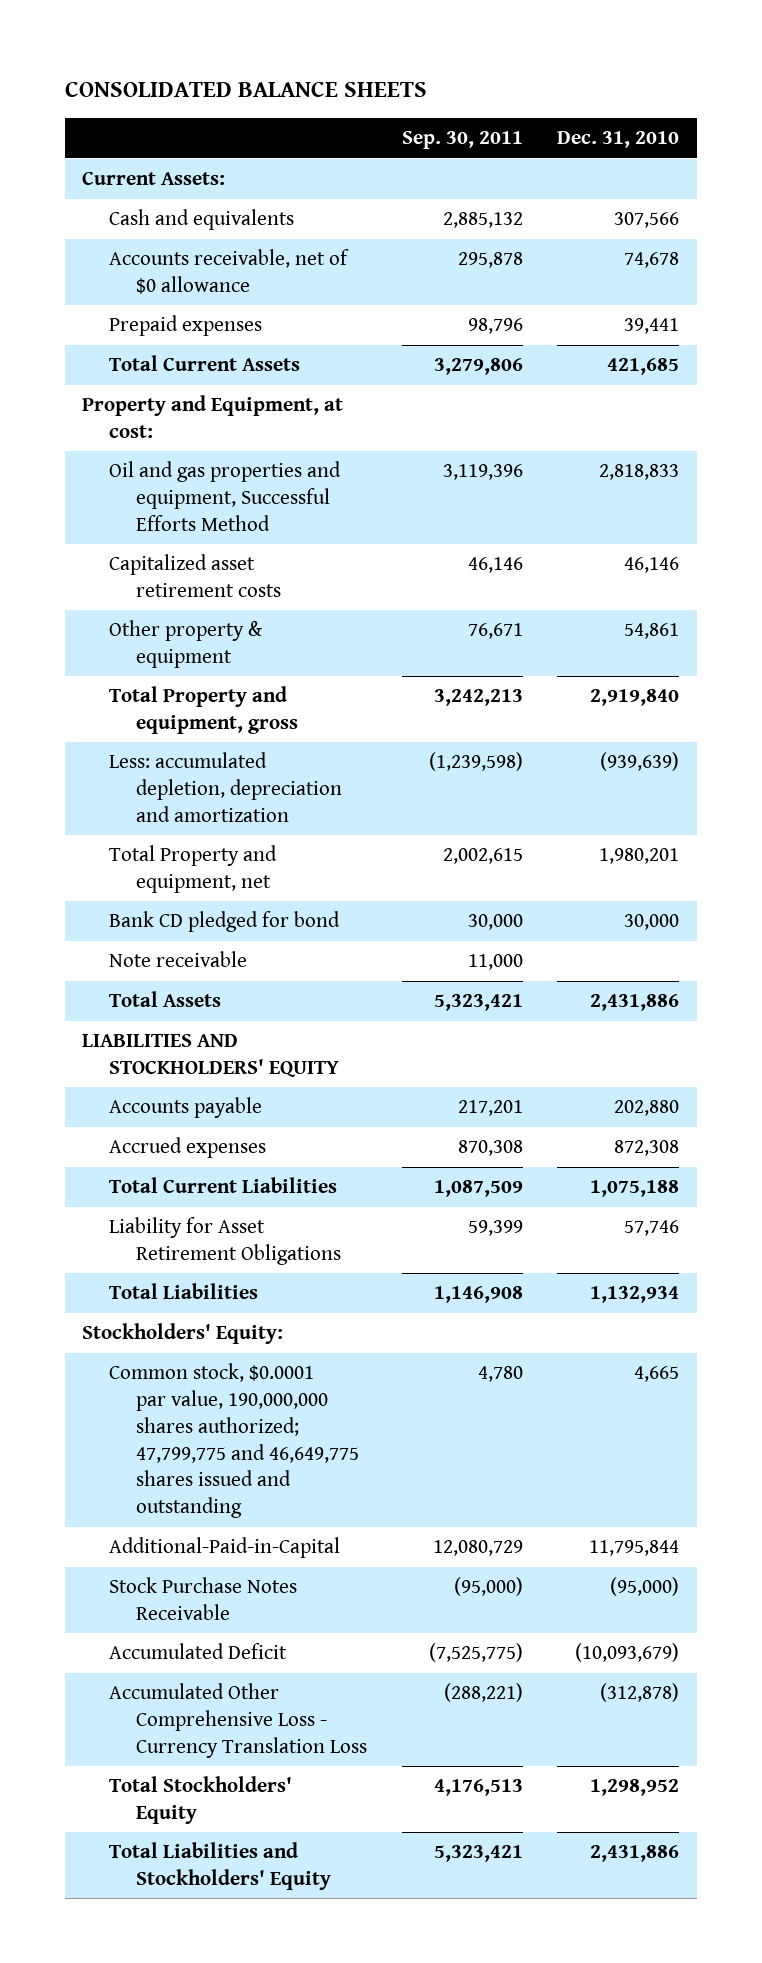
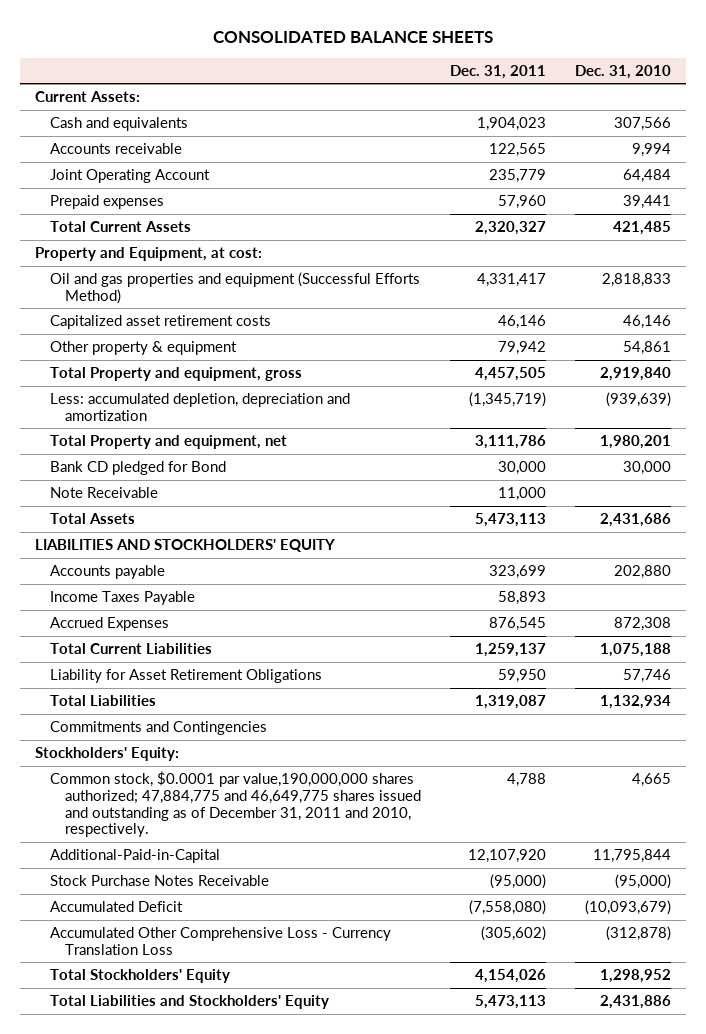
[401,131,523,150] Sep. 30, 2011 -> none
none -> [450,64,547,79] Dec. 31, 2011
[109,249,350,295] Accounts receivable, net of $0 allowance -> [50,143,183,155] Accounts receivable
[624,252,680,269] 74,678 -> [632,143,672,158] 9,994
none -> [50,169,211,184] Joint Operating Account
[607,358,680,376] 421,685 -> [613,221,672,236] 421,485
[109,461,342,531] Oil and gas properties and equipment, Successful Efforts Method -> [50,272,421,304] Oil and gas properties and equipment (Successful Efforts Method)
[109,911,341,933] Bank CD pledged for bond -> [50,461,227,476] Bank CD pledged for Bond
[109,951,248,968] Note receivable -> [50,487,159,499] Note Receivable
[590,994,680,1012] 2,431,886 -> [600,513,672,528] 2,431,686
none -> [50,591,196,606] Income Taxes Payable
[109,1137,267,1159] Accrued expenses -> [50,617,170,632] Accrued Expenses
none -> [50,721,268,736] Commitments and Contingencies
[109,1363,360,1519] Common stock, $0.0001 par value, 190,000,000 shares authorized; 47,799,775 and 46,649,775 shares issued and outstanding -> [50,771,421,838] Common stock, $0.0001 par value,190,000,000 shares authorized; 47,884,775 and 46,649,775 shares issued and outstanding as of December 31, 2011 and 2010, respectively.

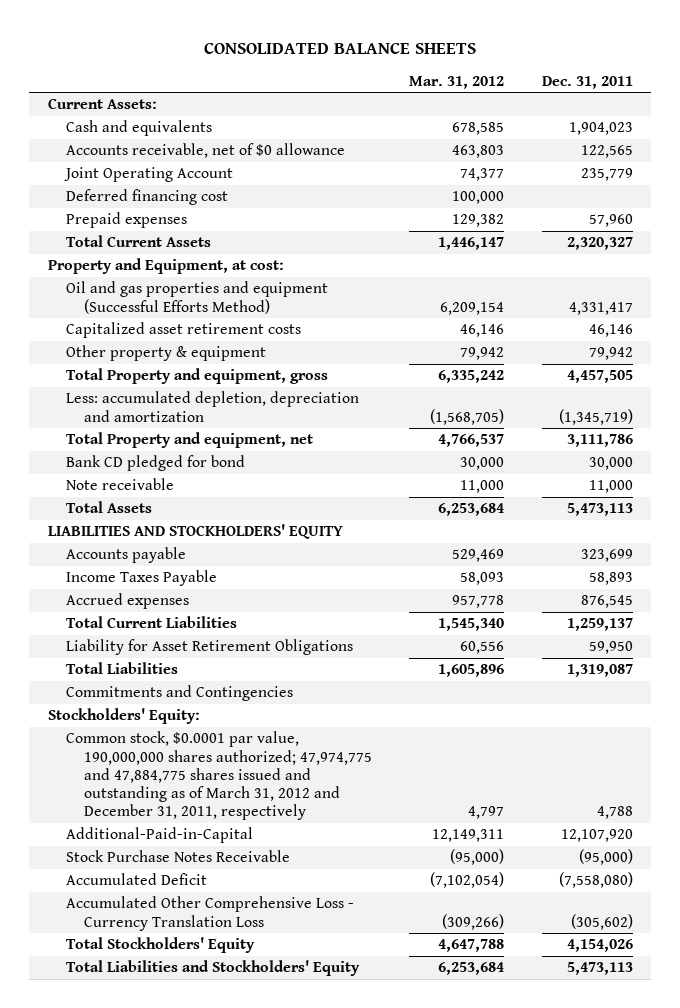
[575,64,672,79] Dec. 31, 2010 -> none
none -> [409,75,505,89] Mar. 31, 2012
[50,143,183,155] Accounts receivable -> [65,143,345,159] Accounts receivable, net of $0 allowance
none -> [65,189,228,206] Deferred financing cost
[50,461,227,476] Bank CD pledged for Bond -> [65,455,245,472] Bank CD pledged for bond
[50,487,159,499] Note Receivable -> [65,478,174,491] Note receivable
[50,617,170,632] Accrued Expenses -> [65,593,189,610] Accrued expenses
[50,771,421,838] Common stock, $0.0001 par value,190,000,000 shares authorized; 47,884,775 and 46,649,775 shares issued and outstanding as of December 31, 2011 and 2010, respectively. -> [65,731,373,821] Common stock, $0.0001 par value, 190,000,000 shares authorized; 47,974,775 and 47,884,775 shares issued and outstanding as of March 31, 2012 and December 31, 2011, respectively

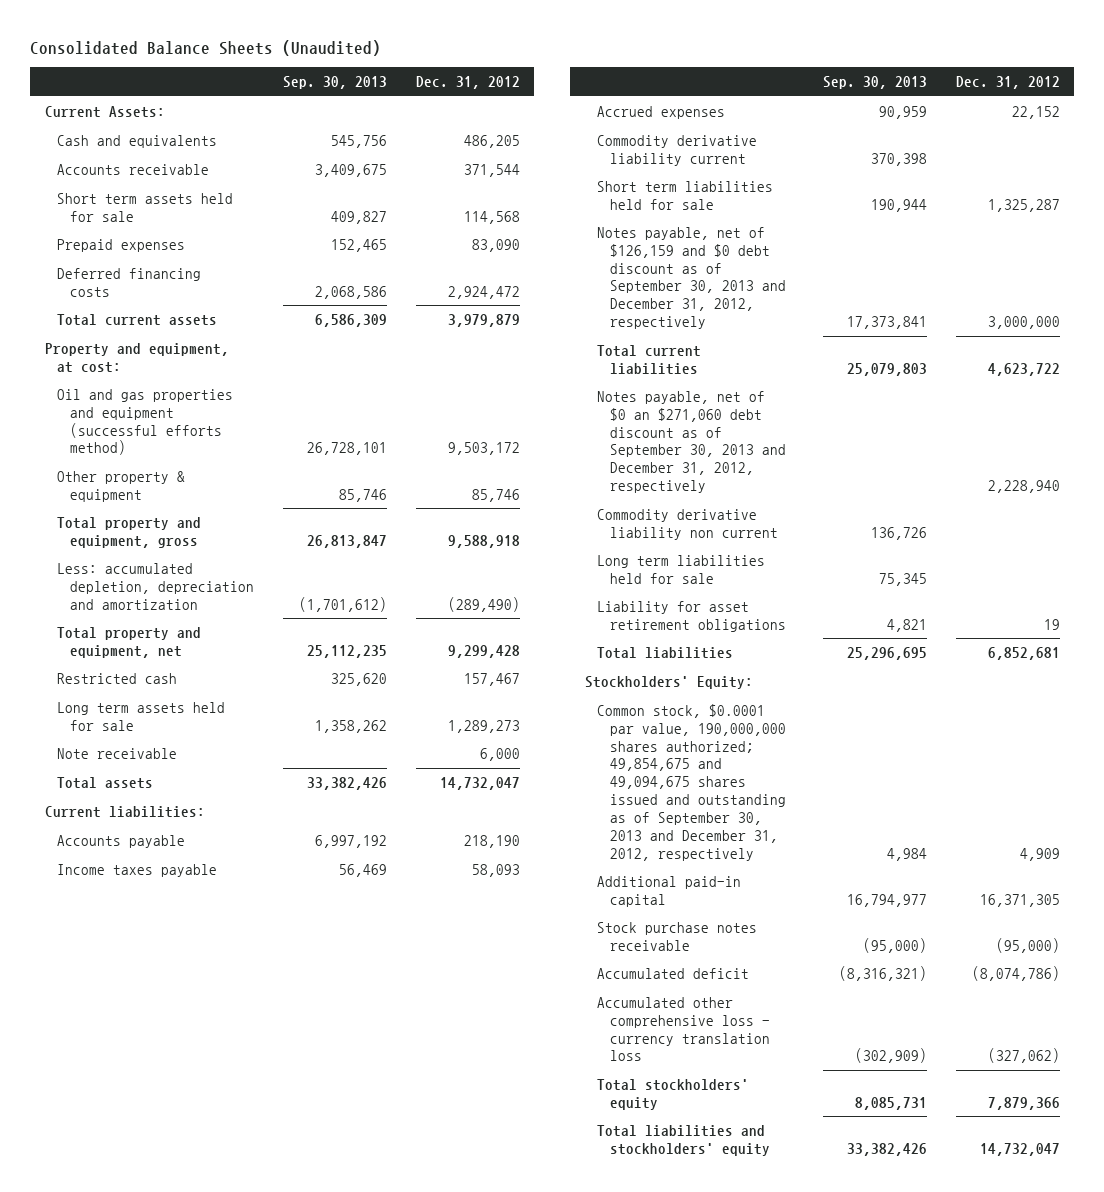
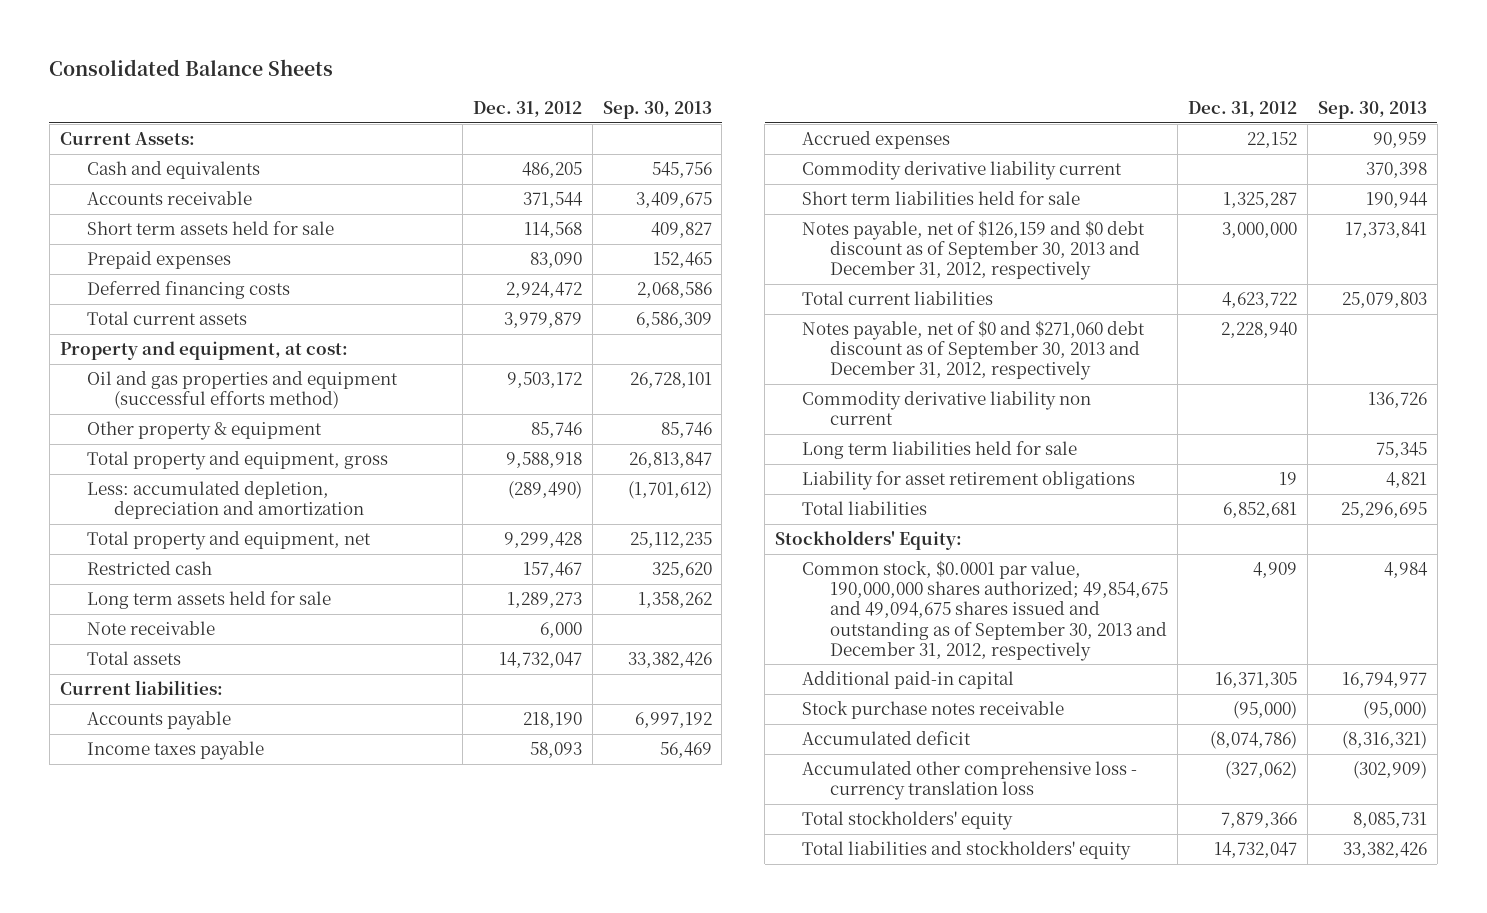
[30,39,382,56] Consolidated Balance Sheets (Unaudited) -> [49,58,334,76] Consolidated Balance Sheets
[597,390,787,494] Notes payable, net of $0 an $271,060 debt discount as of September 30, 2013 and December 31, 2012, respectively -> [802,320,1146,381] Notes payable, net of $0 and $271,060 debt discount as of September 30, 2013 and December 31, 2012, respectively

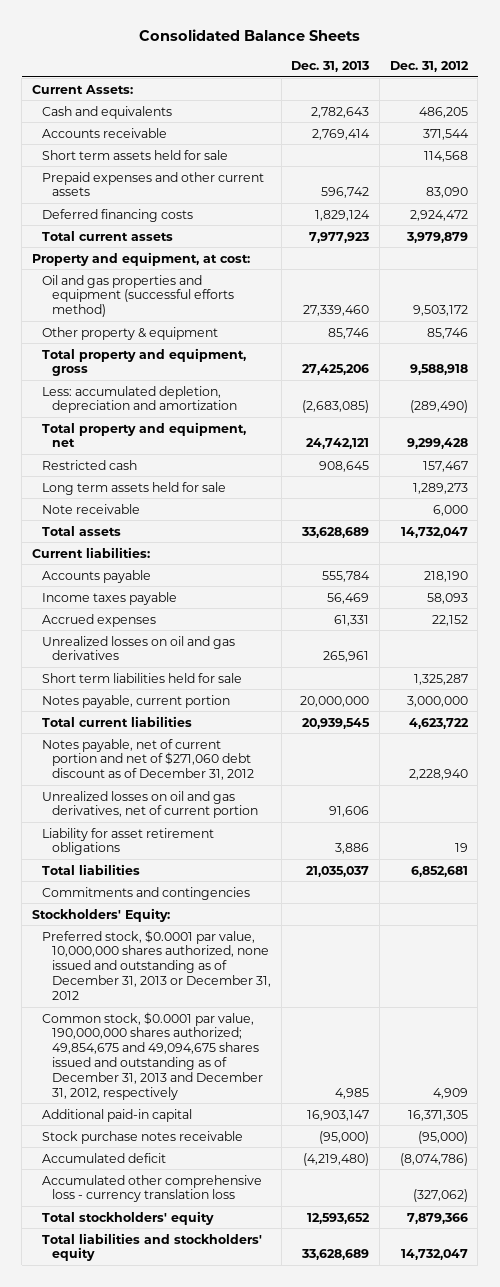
[602,101,712,120] Sep. 30, 2013 -> none
none -> [291,60,370,72] Dec. 31, 2013
[86,251,231,270] Prepaid expenses -> [41,171,264,197] Prepaid expenses and other current assets
[802,161,1123,181] Commodity derivative liability current -> [41,635,235,661] Unrealized losses on oil and gas derivatives
[802,220,1146,281] Notes payable, net of $126,159 and $0 debt discount as of September 30, 2013 and December 31, 2012, respectively -> [41,694,230,708] Notes payable, current portion
[802,441,1078,460] Long term liabilities held for sale -> none
[802,320,1146,381] Notes payable, net of $0 and $271,060 debt discount as of September 30, 2013 and December 31, 2012, respectively -> [41,738,255,781] Notes payable, net of current portion and net of $271,060 debt discount as of December 31, 2012
[802,391,1092,426] Commodity derivative liability non current -> [41,790,259,819] Unrealized losses on oil and gas derivatives, net of current portion
none -> [41,886,250,900] Commitments and contingencies
none -> [41,929,272,1000] Preferred stock, $0.0001 par value, 10,000,000 shares authorized, none issued and outstanding as of December 31, 2013 or December 31, 2012
[802,560,1168,661] Common stock, $0.0001 par value, 190,000,000 shares authorized; 49,854,675 and 49,094,675 shares issued and outstanding as of September 30, 2013 and December 31, 2012, respectively -> [41,1011,264,1100] Common stock, $0.0001 par value, 190,000,000 shares authorized; 49,854,675 and 49,094,675 shares issued and outstanding as of December 31, 2013 and December 31, 2012, respectively

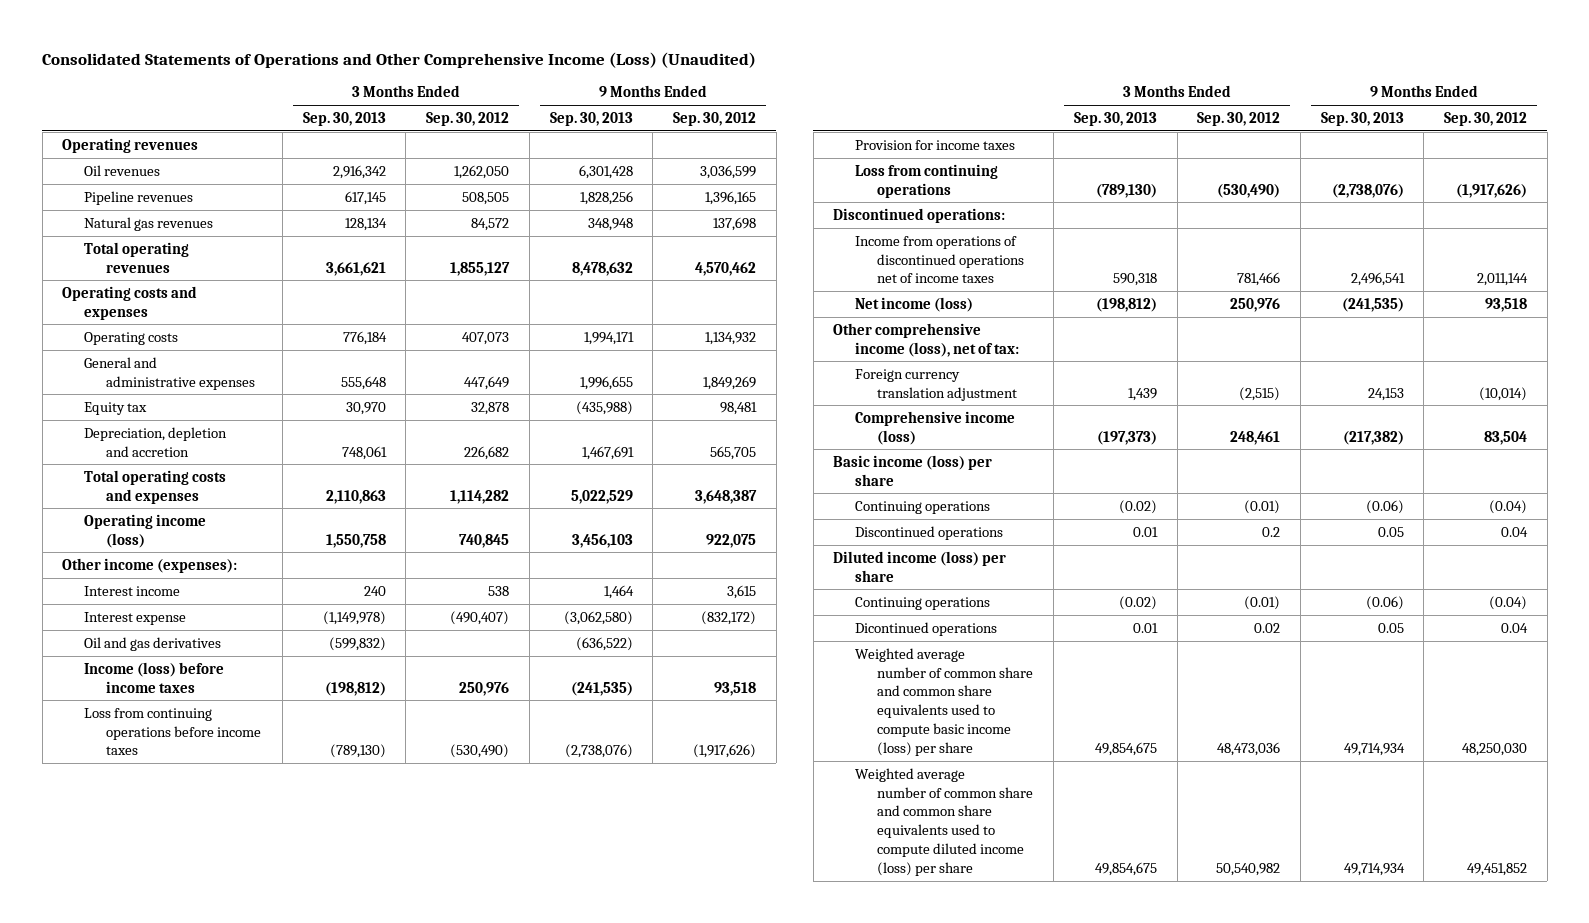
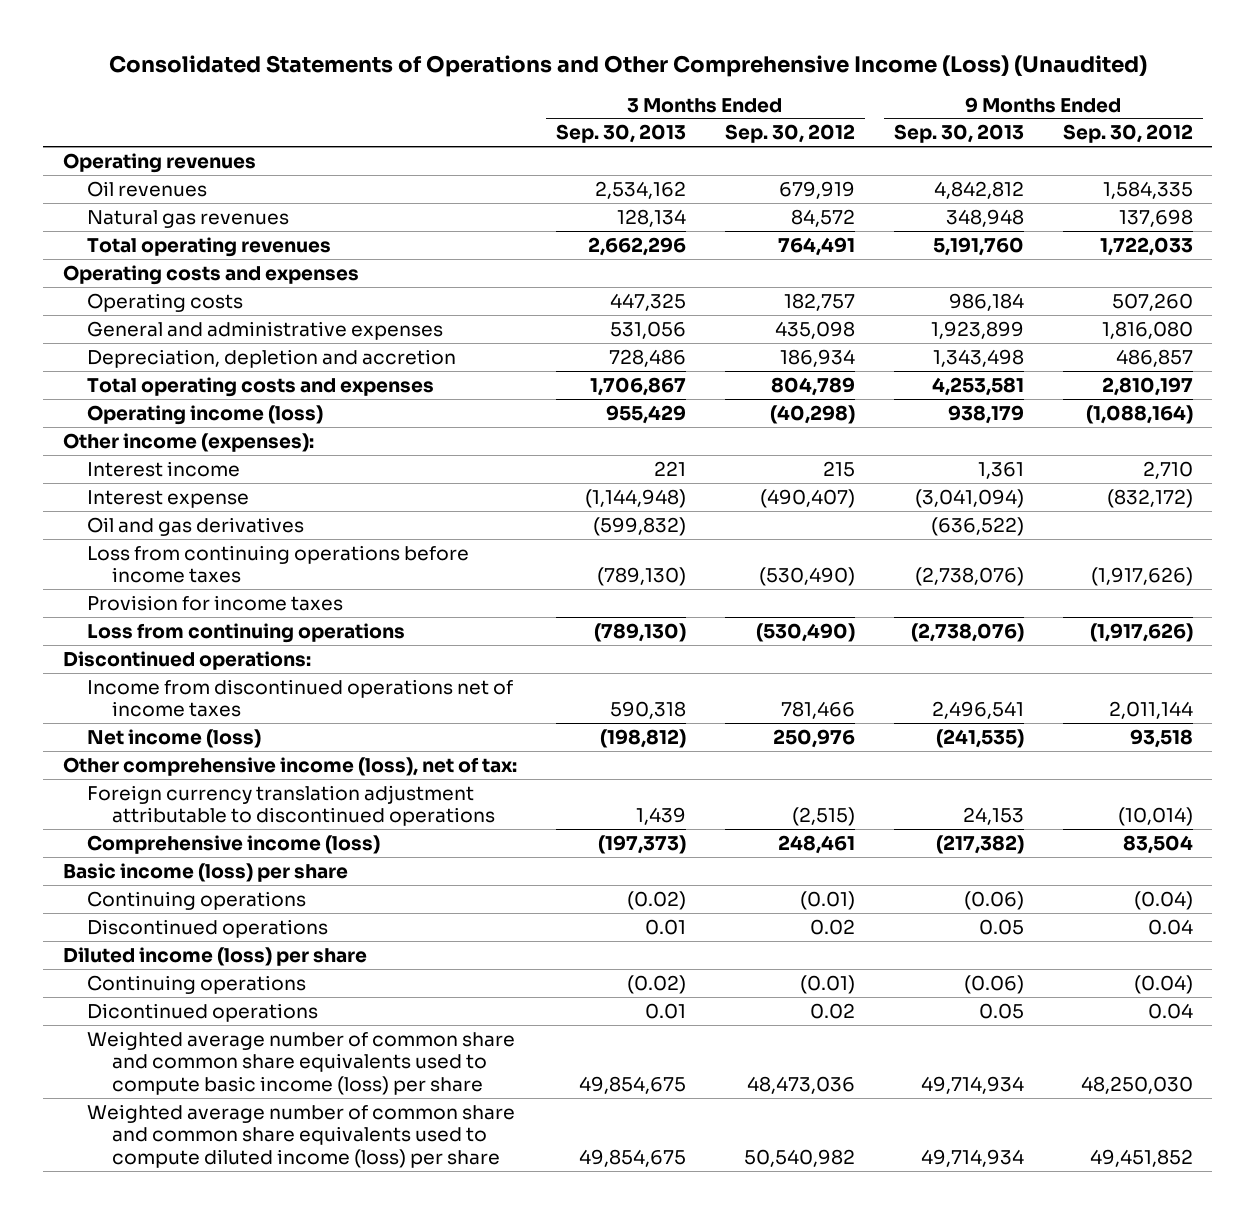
[84,190,194,205] Pipeline revenues -> none
[332,164,386,179] 2,916,342 -> [594,180,686,199] 2,534,162
[454,164,510,179] 1,262,050 -> [778,180,855,199] 679,919
[578,164,633,179] 6,301,428 -> [933,180,1024,199] 4,842,812
[700,164,757,179] 3,036,599 -> [1102,180,1193,199] 1,584,335
[325,261,386,276] 3,661,621 -> [587,236,686,256] 2,662,296
[450,261,511,276] 1,855,127 -> [777,236,855,256] 764,491
[571,261,633,276] 8,478,632 -> [932,236,1024,256] 5,191,760
[695,261,757,276] 4,570,462 -> [1099,236,1193,256] 1,722,033
[84,401,148,415] Equity tax -> none
[342,330,387,345] 776,184 -> [609,292,686,311] 447,325
[462,331,510,345] 407,073 -> [783,292,855,311] 182,757
[583,331,634,345] 1,994,171 -> [948,292,1024,311] 986,184
[705,331,757,345] 1,134,932 -> [1111,292,1193,311] 507,260
[340,375,386,390] 555,648 -> [609,320,686,339] 531,056
[464,375,510,390] 447,649 -> [774,320,855,339] 435,098
[579,375,633,390] 1,996,655 -> [930,320,1024,339] 1,923,899
[703,375,757,390] 1,849,269 -> [1101,320,1193,339] 1,816,080
[341,445,387,460] 748,061 -> [608,348,686,367] 728,486
[464,445,510,460] 226,682 -> [779,348,855,367] 186,934
[581,445,634,460] 1,467,691 -> [932,348,1024,367] 1,343,498
[710,445,757,460] 565,705 -> [1115,348,1193,367] 486,857
[325,489,386,504] 2,110,863 -> [589,376,686,396] 1,706,867
[450,489,510,504] 1,114,282 -> [770,376,855,396] 804,789
[570,489,633,504] 5,022,529 -> [931,376,1024,396] 4,253,581
[695,489,758,504] 3,648,387 -> [1101,376,1193,396] 2,810,197
[325,533,386,548] 1,550,758 -> [605,404,686,424] 955,429
[459,533,510,548] 740,845 -> [769,404,855,424] (40,298)
[571,533,633,548] 3,456,103 -> [947,404,1024,424] 938,179
[706,533,757,548] 922,075 -> [1085,404,1193,424] (1,088,164)
[363,585,386,596] 240 -> [653,460,686,476] 221
[488,585,510,596] 538 -> [822,460,855,477] 215
[603,584,634,599] 1,464 -> [977,461,1024,479] 1,361
[727,584,757,599] 3,615 -> [1142,460,1193,479] 2,710
[322,610,386,625] (1,149,978) -> [584,488,686,508] (1,144,948)
[563,610,633,625] (3,062,580) -> [914,488,1024,508] (3,041,094)
[84,661,225,693] Income (loss) before income taxes -> none
[855,235,1025,284] Income from operations of discontinued operations net of income taxes -> [87,678,514,718] Income from discontinued operations net of income taxes
[855,368,1018,401] Foreign currency translation adjustment -> [87,784,495,827] Foreign currency translation adjustment attributable to discontinued operations
[1262,526,1281,537] 0.2 -> [809,918,855,935] 0.02

